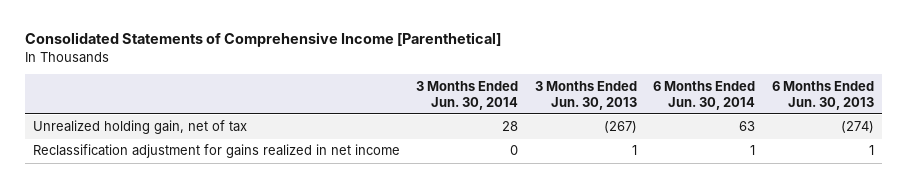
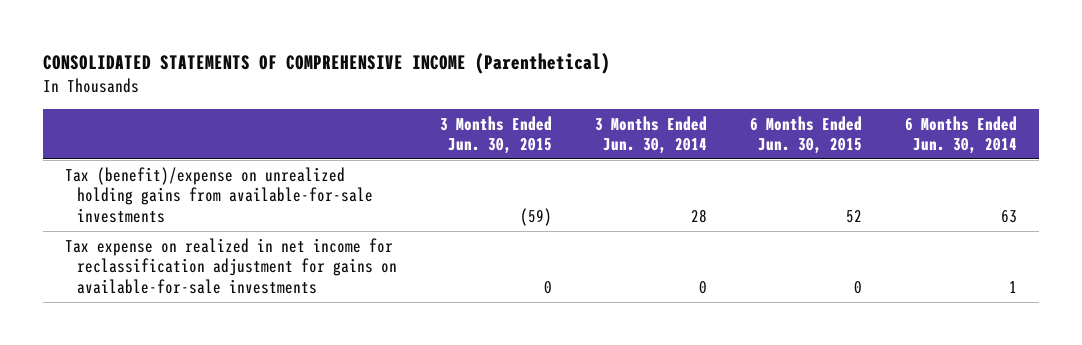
[24,32,501,48] Consolidated Statements of Comprehensive Income [Parenthetical] -> [43,53,611,75] CONSOLIDATED STATEMENTS OF COMPREHENSIVE INCOME (Parenthetical)
[534,80,637,110] 3 Months Ended Jun. 30, 2013 -> none
[771,80,874,110] 6 Months Ended Jun. 30, 2013 -> none
none -> [440,115,553,154] 3 Months Ended Jun. 30, 2015
none -> [750,115,863,154] 6 Months Ended Jun. 30, 2015
[32,120,247,135] Unrealized holding gain, net of tax -> [64,166,374,223] Tax (benefit)/expense on unrealized holding gains from available-for-sale investments
[32,144,400,159] Reclassification adjustment for gains realized in net income -> [64,237,398,294] Tax expense on realized in net income for reclassification adjustment for gains on available-for-sale investments

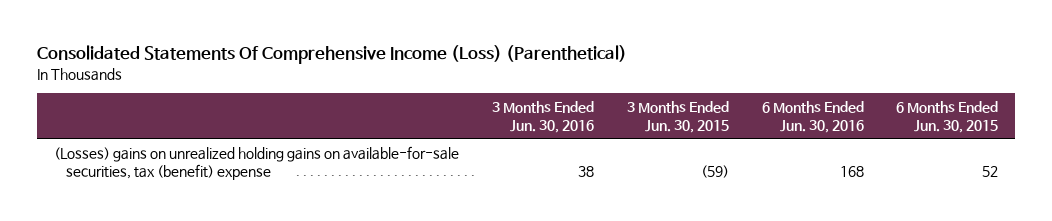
[43,53,611,75] CONSOLIDATED STATEMENTS OF COMPREHENSIVE INCOME (Parenthetical) -> [37,45,628,65] Consolidated Statements Of Comprehensive Income (Loss) (Parenthetical)
[595,115,708,154] 3 Months Ended Jun. 30, 2014 -> none
[905,115,1018,154] 6 Months Ended Jun. 30, 2014 -> none
none -> [491,100,594,133] 3 Months Ended Jun. 30, 2016
none -> [761,100,864,133] 6 Months Ended Jun. 30, 2016
[64,237,398,294] Tax expense on realized in net income for reclassification adjustment for gains on available-for-sale investments -> none
[64,166,374,223] Tax (benefit)/expense on unrealized holding gains from available-for-sale investments -> [53,145,459,180] (Losses) gains on unrealized holding gains on available-for-sale securities, tax (benefit) expense

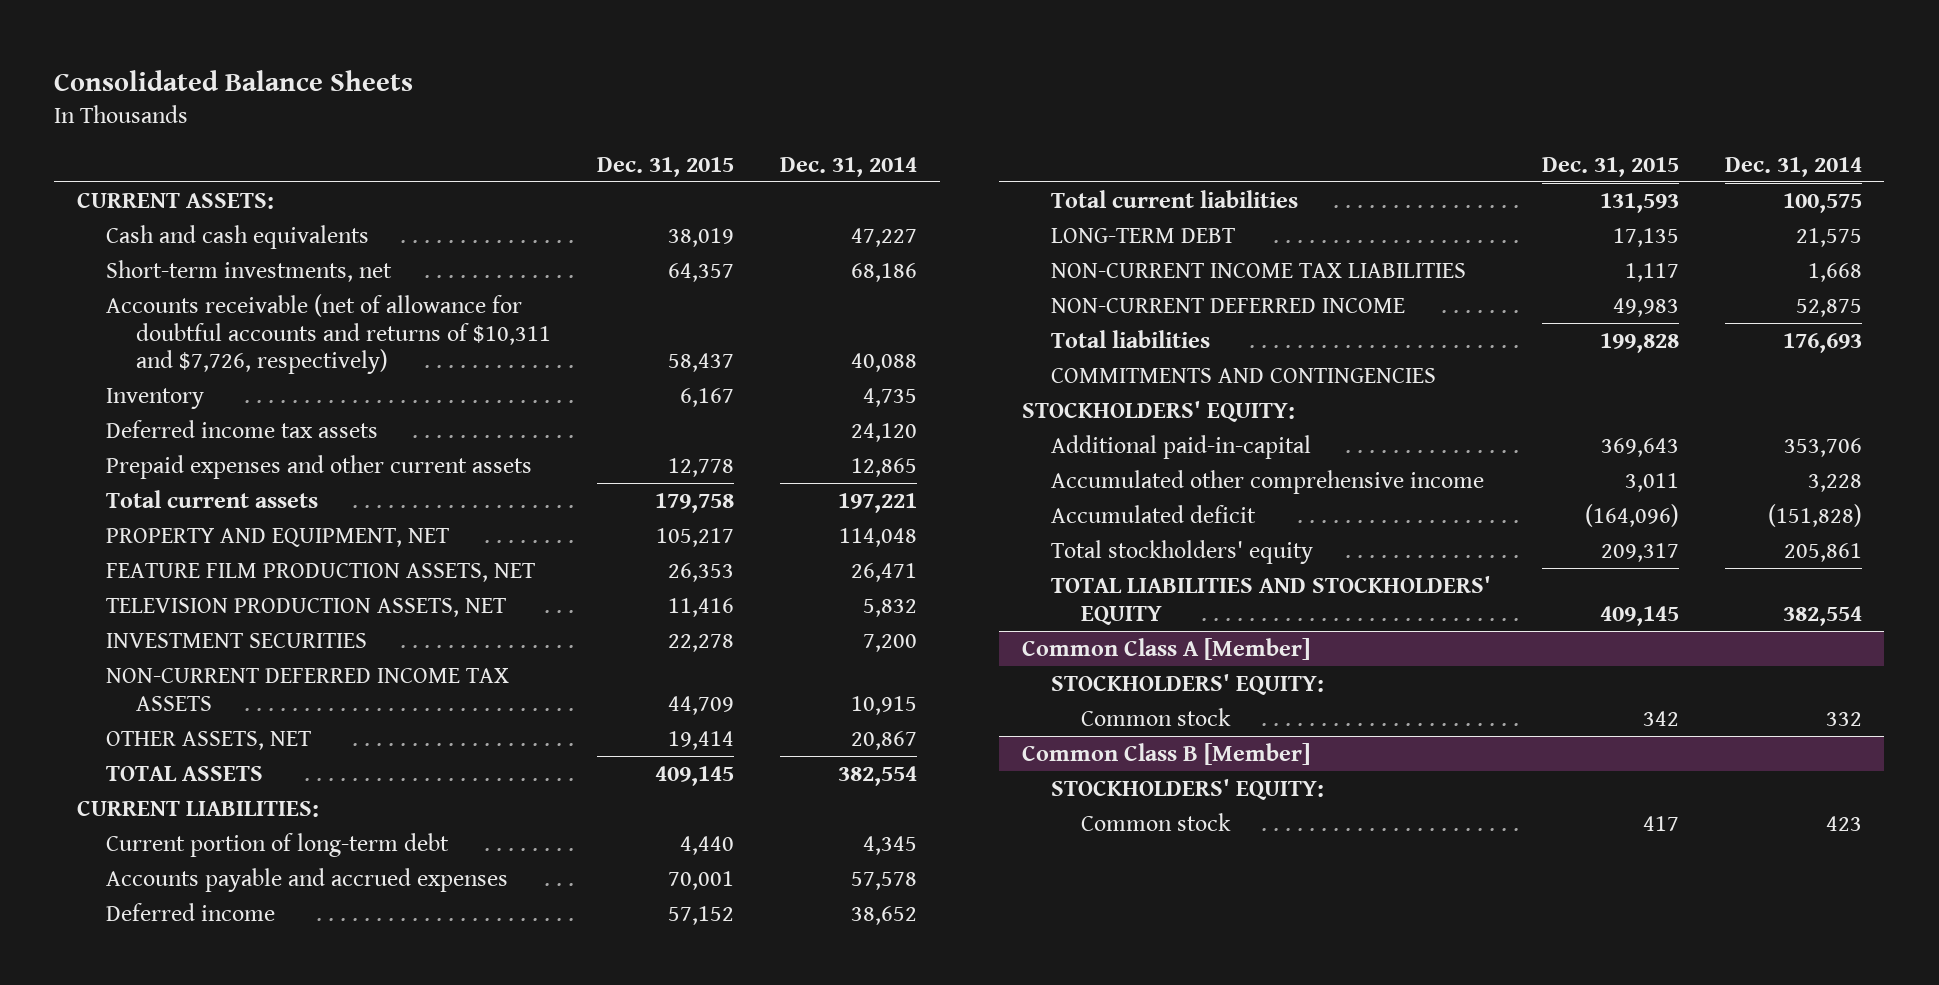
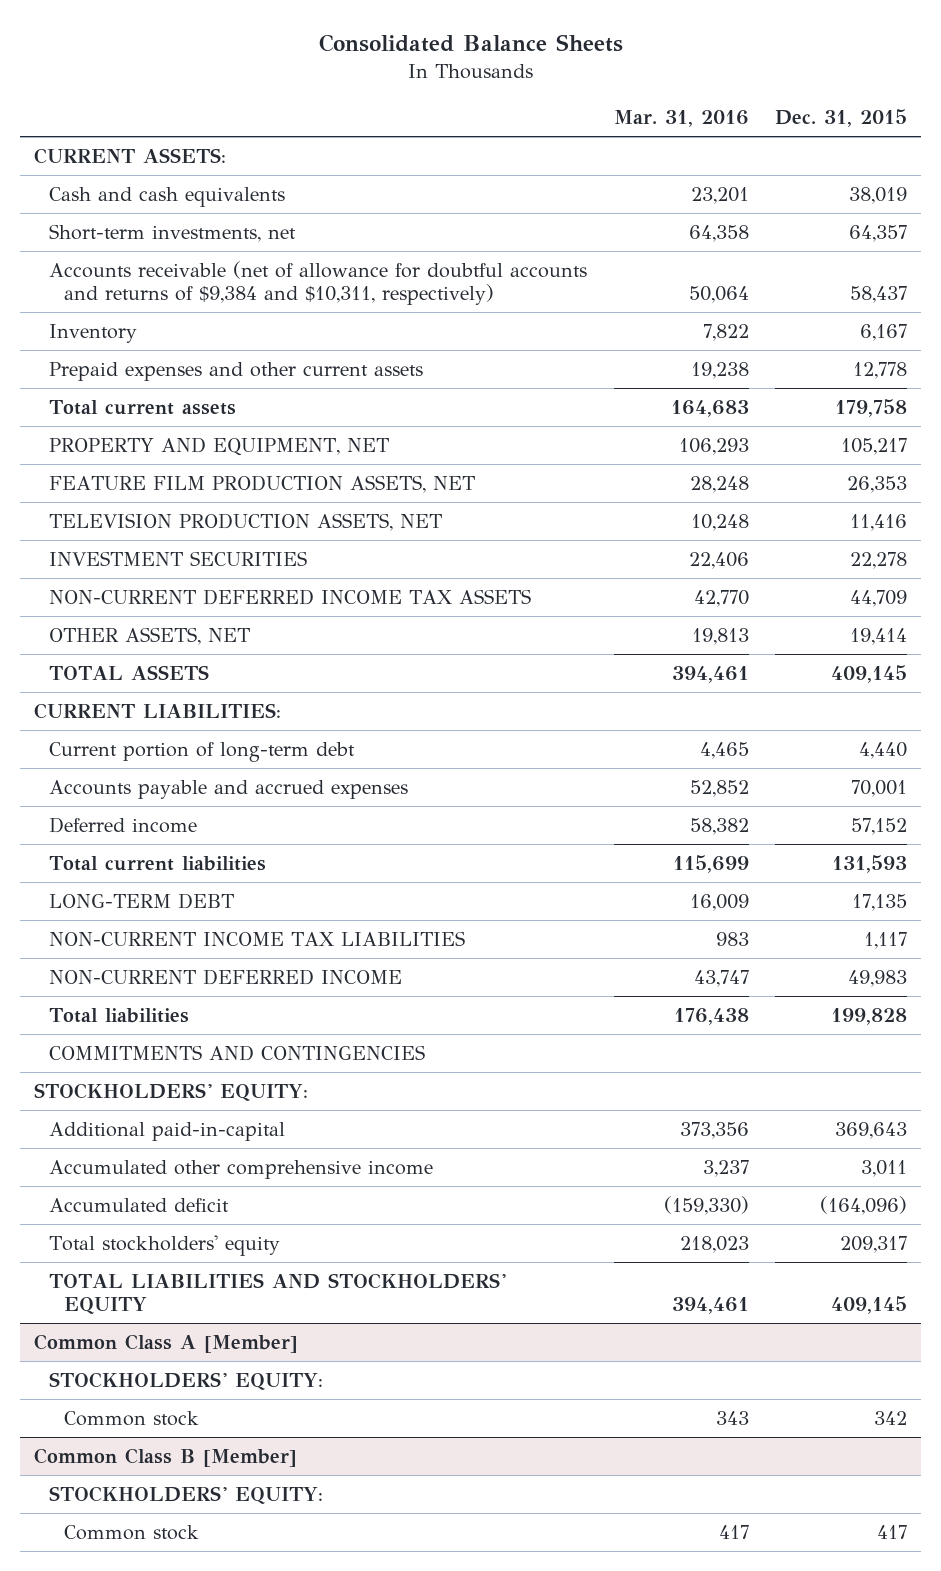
[779,156,917,177] Dec. 31, 2014 -> none
none -> [613,110,749,128] Mar. 31, 2016
[106,293,551,375] Accounts receivable (net of allowance for doubtful accounts and returns of $10,311 and $7,726, respectively) -> [48,260,587,306] Accounts receivable (net of allowance for doubtful accounts and returns of $9,384 and $10,311, respectively)
[106,419,379,438] Deferred income tax assets -> none

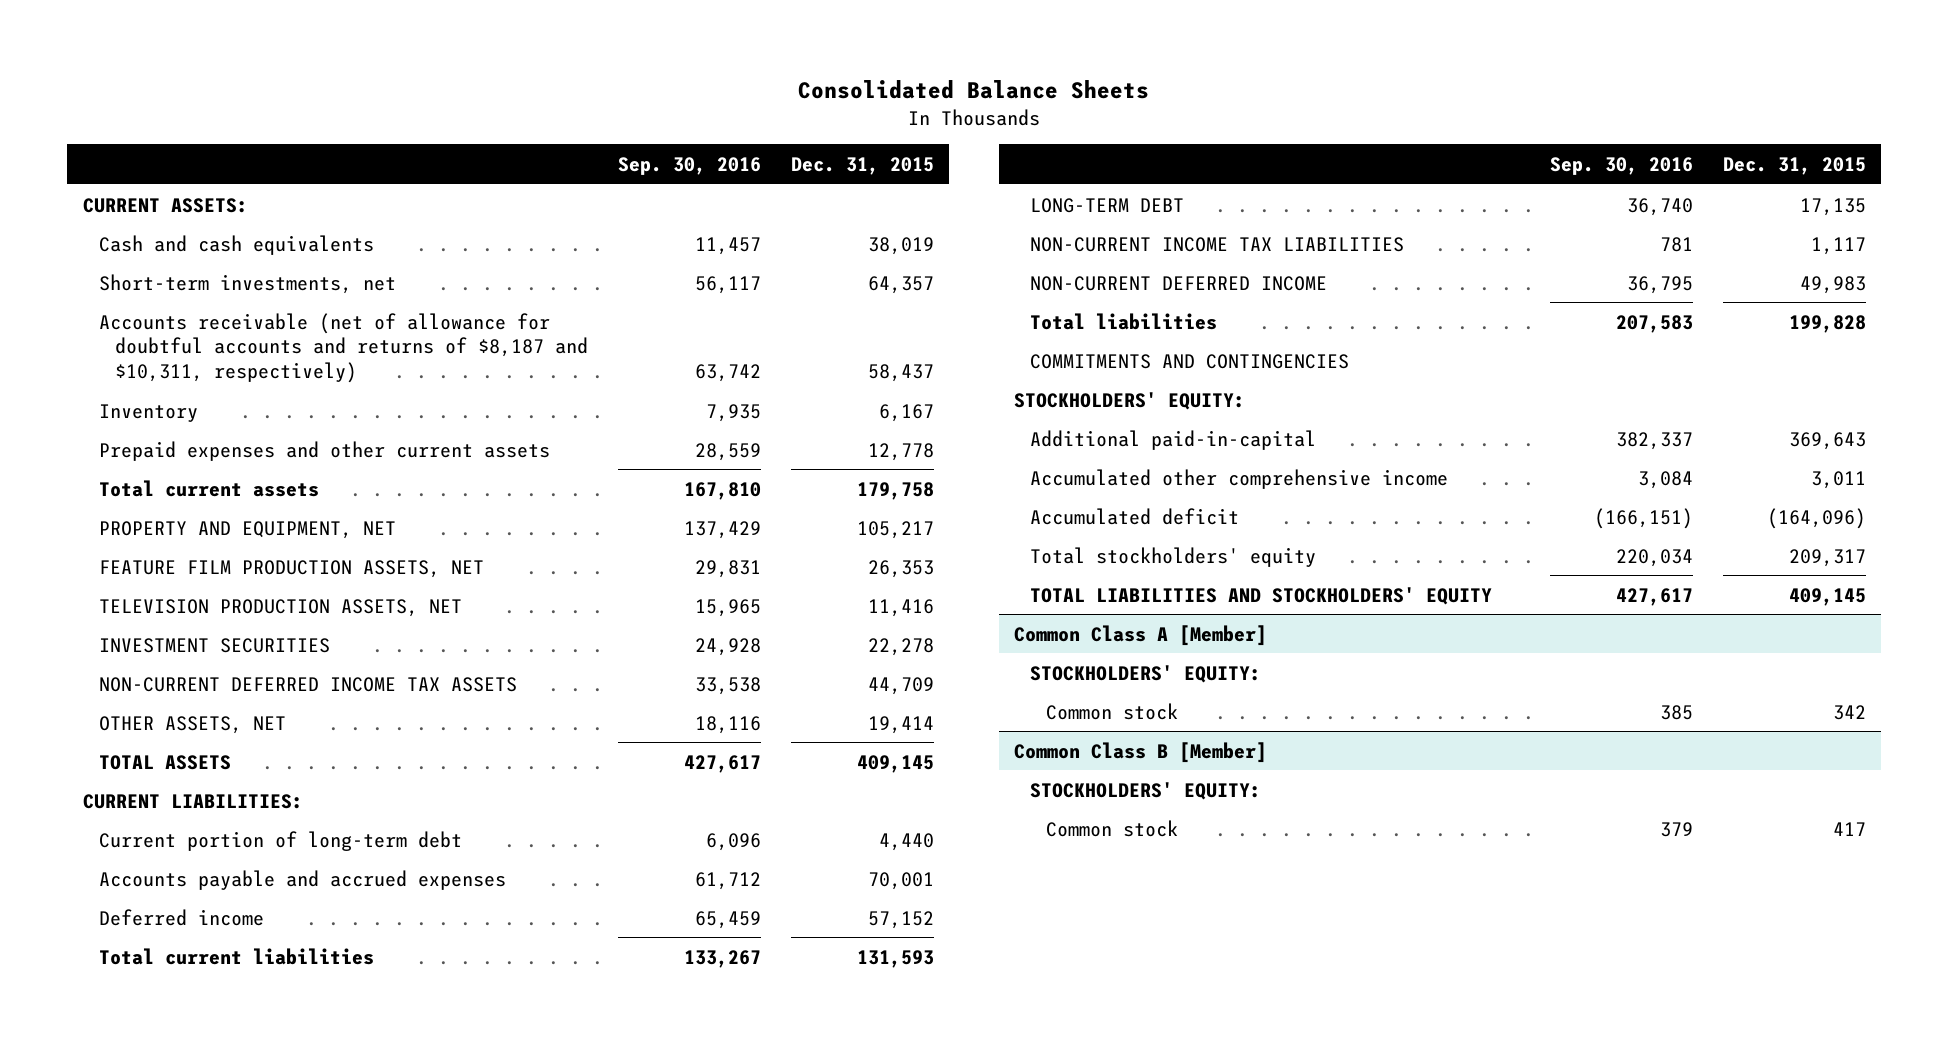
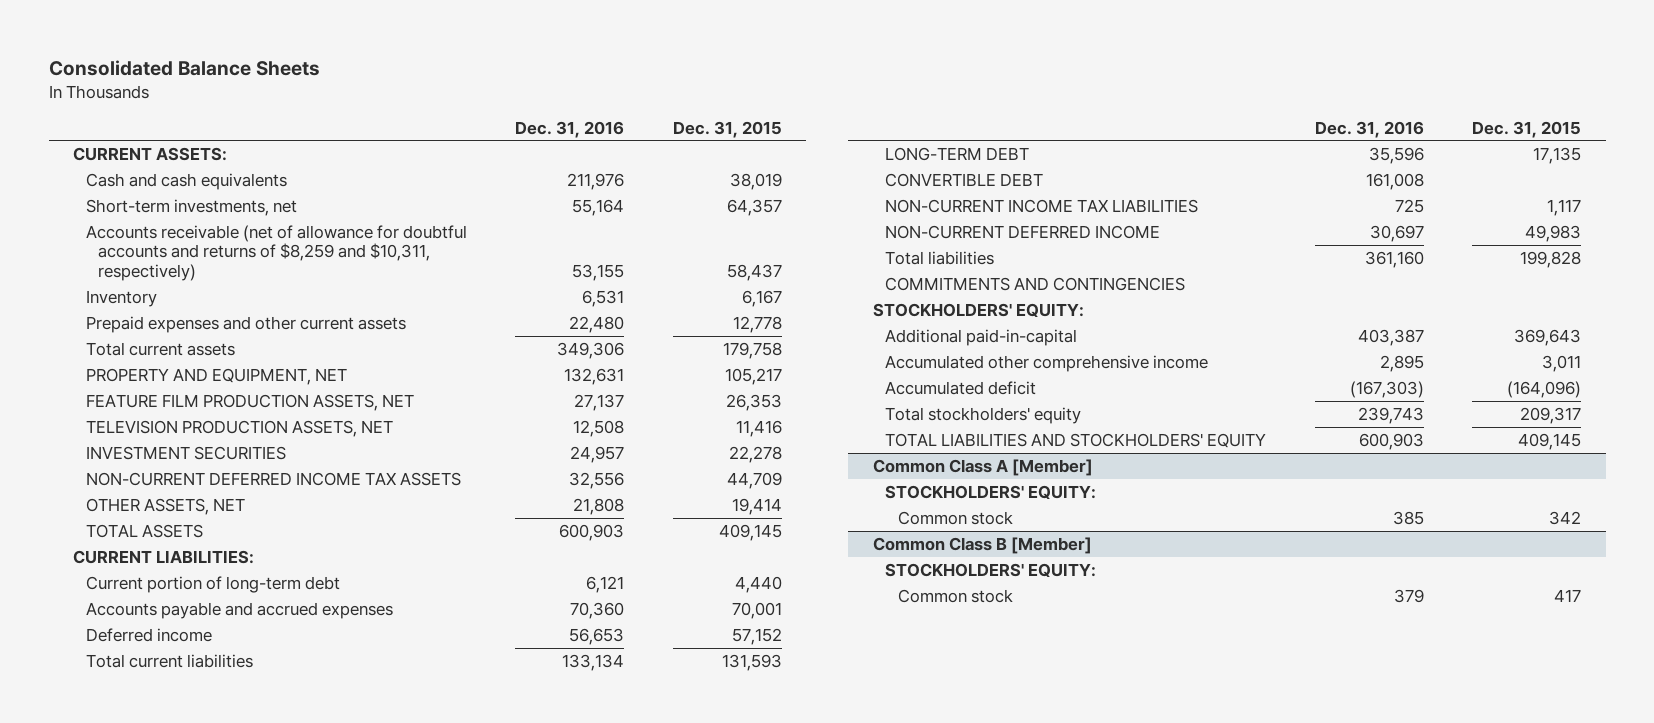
[618,157,762,176] Sep. 30, 2016 -> none
none -> [515,120,625,138] Dec. 31, 2016
[98,312,589,384] Accounts receivable (net of allowance for doubtful accounts and returns of $8,187 and $10,311, respectively) -> [85,224,467,282] Accounts receivable (net of allowance for doubtful accounts and returns of $8,259 and $10,311, respectively)
none -> [885,172,1044,187] CONVERTIBLE DEBT

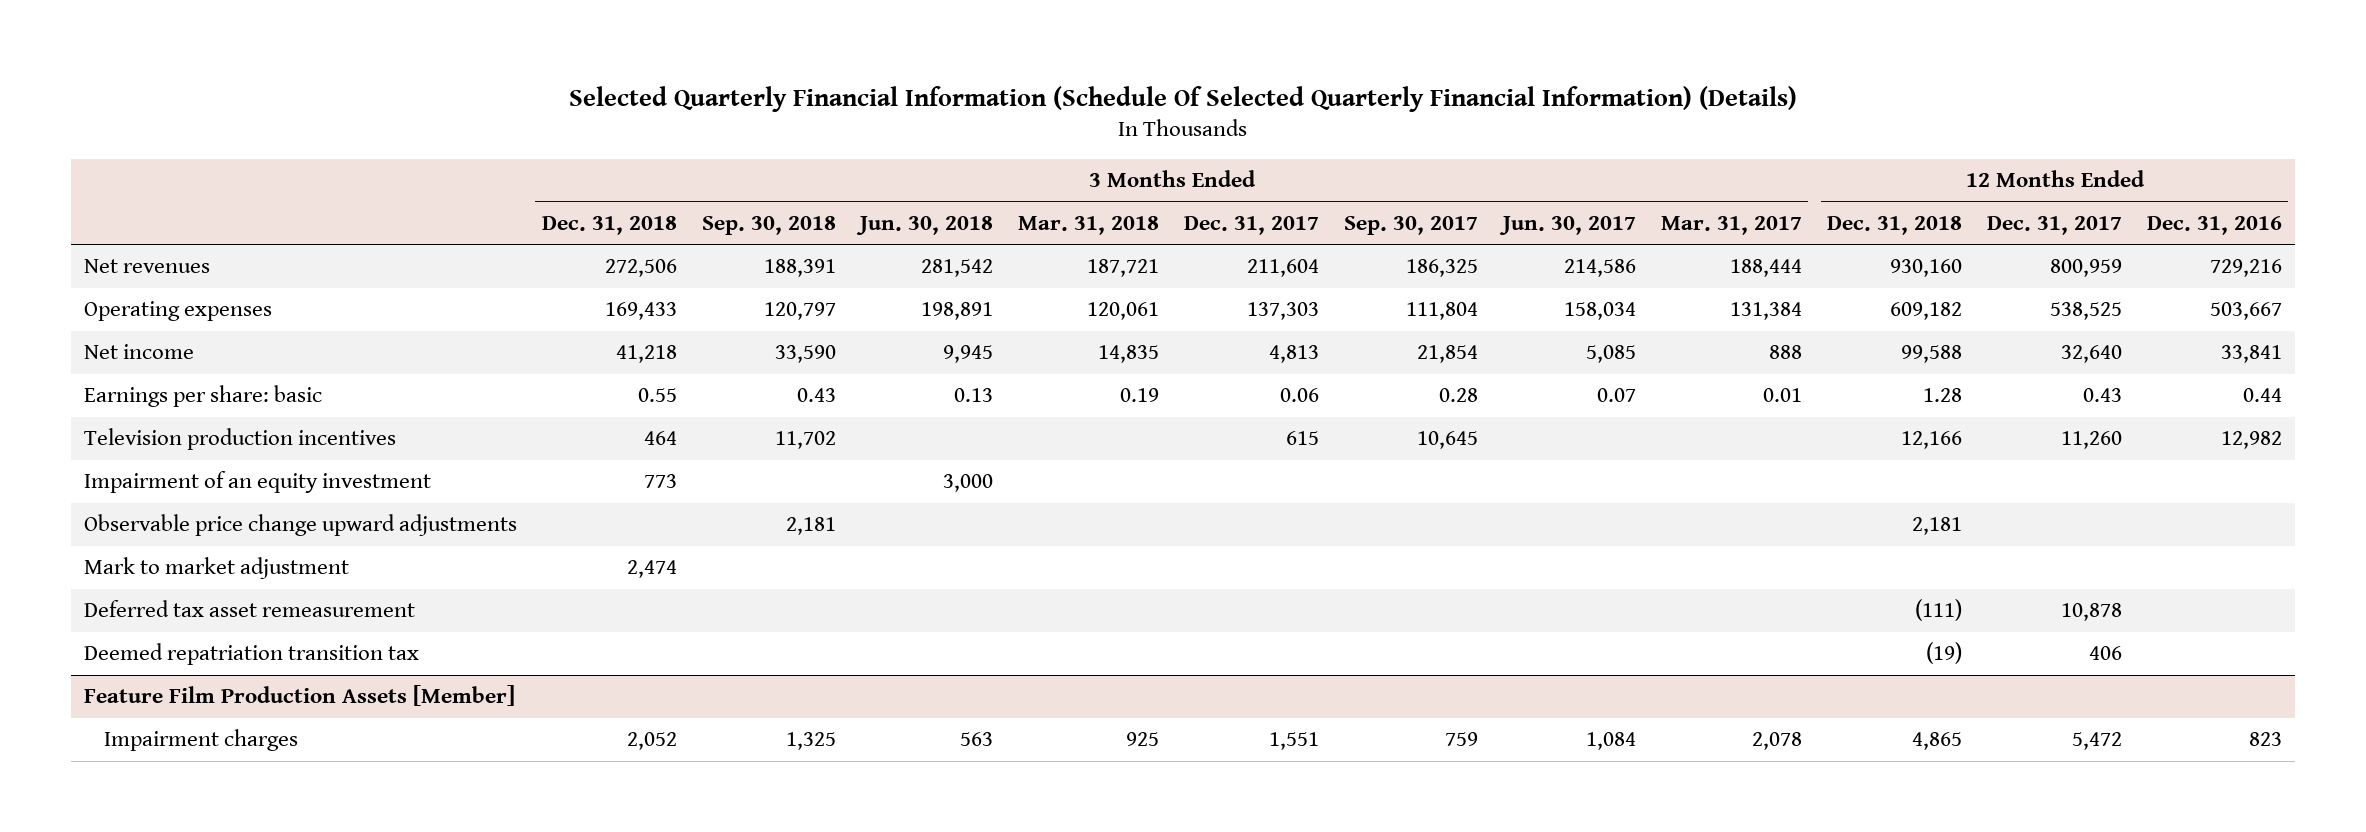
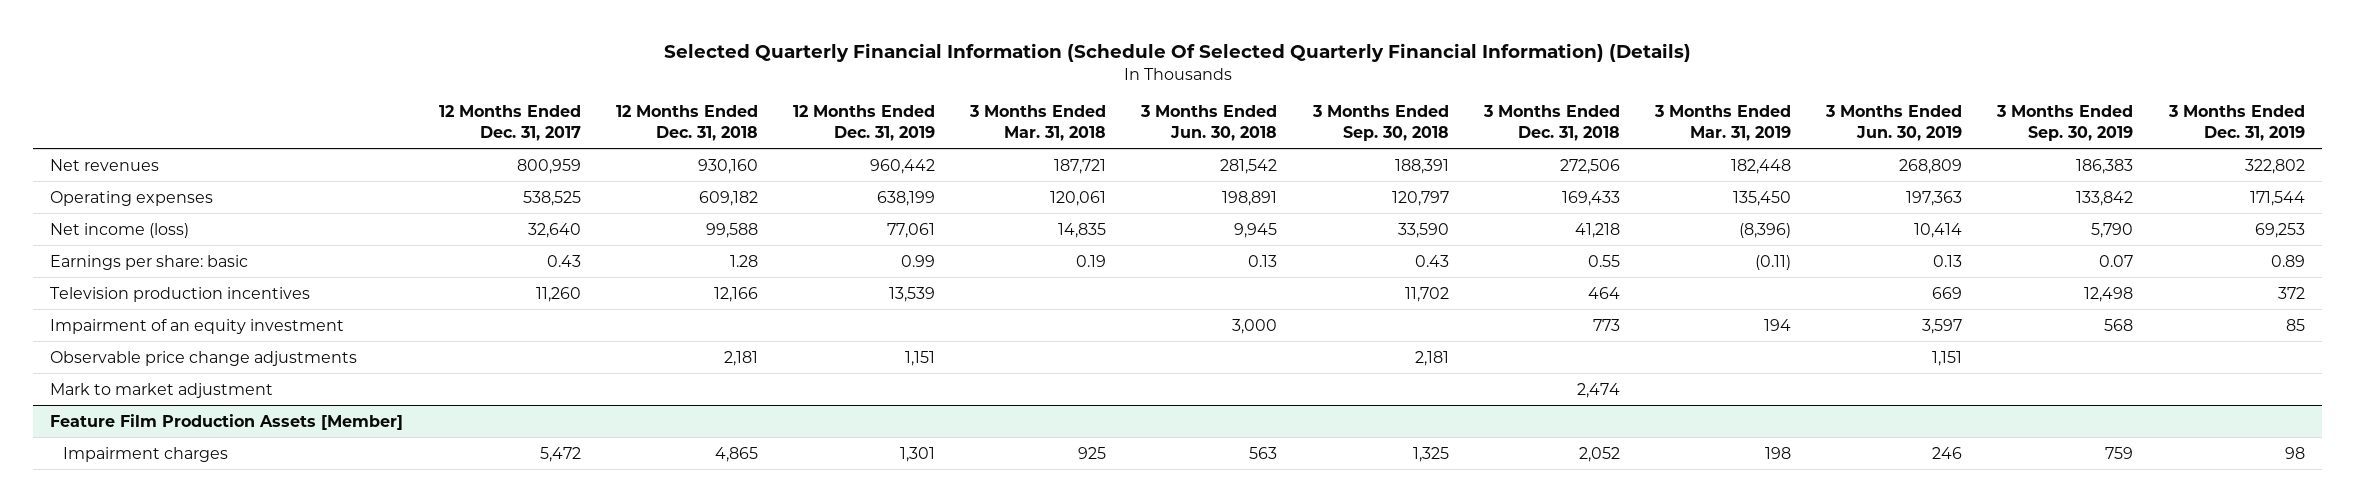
[1184,215,1320,235] Dec. 31, 2017 -> none
[1344,215,1479,235] Sep. 30, 2017 -> none
[1499,215,1637,235] Jun. 30, 2017 -> none
[1661,215,1803,235] Mar. 31, 2017 -> none
[2147,215,2283,235] Dec. 31, 2016 -> none
none -> [793,105,936,141] 12 Months Ended Dec. 31, 2019
none -> [1654,105,1792,141] 3 Months Ended Mar. 31, 2019
none -> [1825,105,1963,141] 3 Months Ended Jun. 30, 2019
none -> [1996,105,2134,141] 3 Months Ended Sep. 30, 2019
none -> [2167,105,2305,141] 3 Months Ended Dec. 31, 2019
[83,344,194,360] Net income -> [50,222,190,238] Net income (loss)
[83,514,517,537] Observable price change upward adjustments -> [50,350,358,366] Observable price change adjustments
[83,600,415,618] Deferred tax asset remeasurement -> none
[83,643,419,666] Deemed repatriation transition tax -> none

